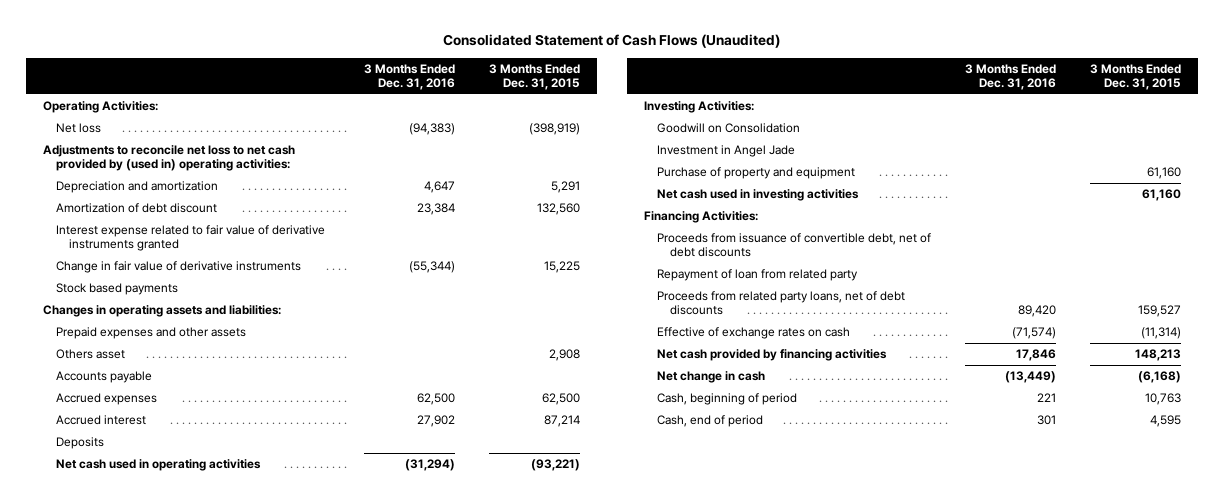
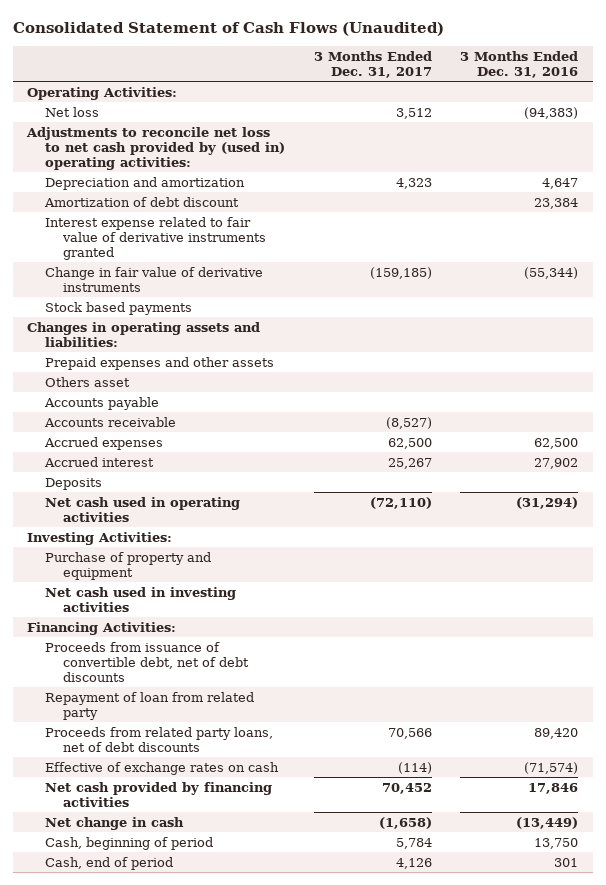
[488,63,580,91] 3 Months Ended Dec. 31, 2015 -> none
none -> [313,50,432,79] 3 Months Ended Dec. 31, 2017
none -> [44,416,177,427] Accounts receivable
[656,123,800,134] Goodwill on Consolidation -> none
[656,145,795,158] Investment in Angel Jade -> none
[1036,393,1056,403] 221 -> [534,837,579,849] 13,750

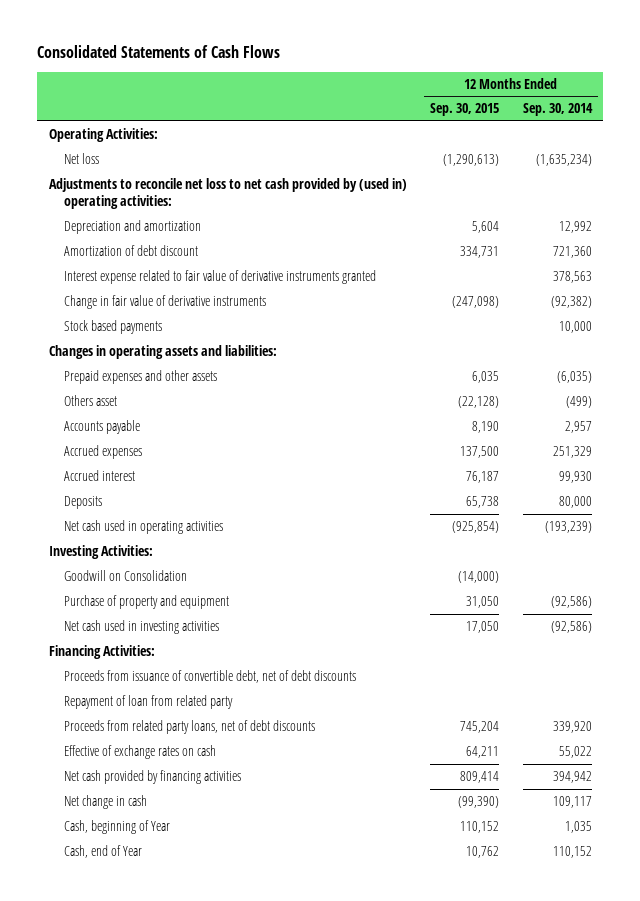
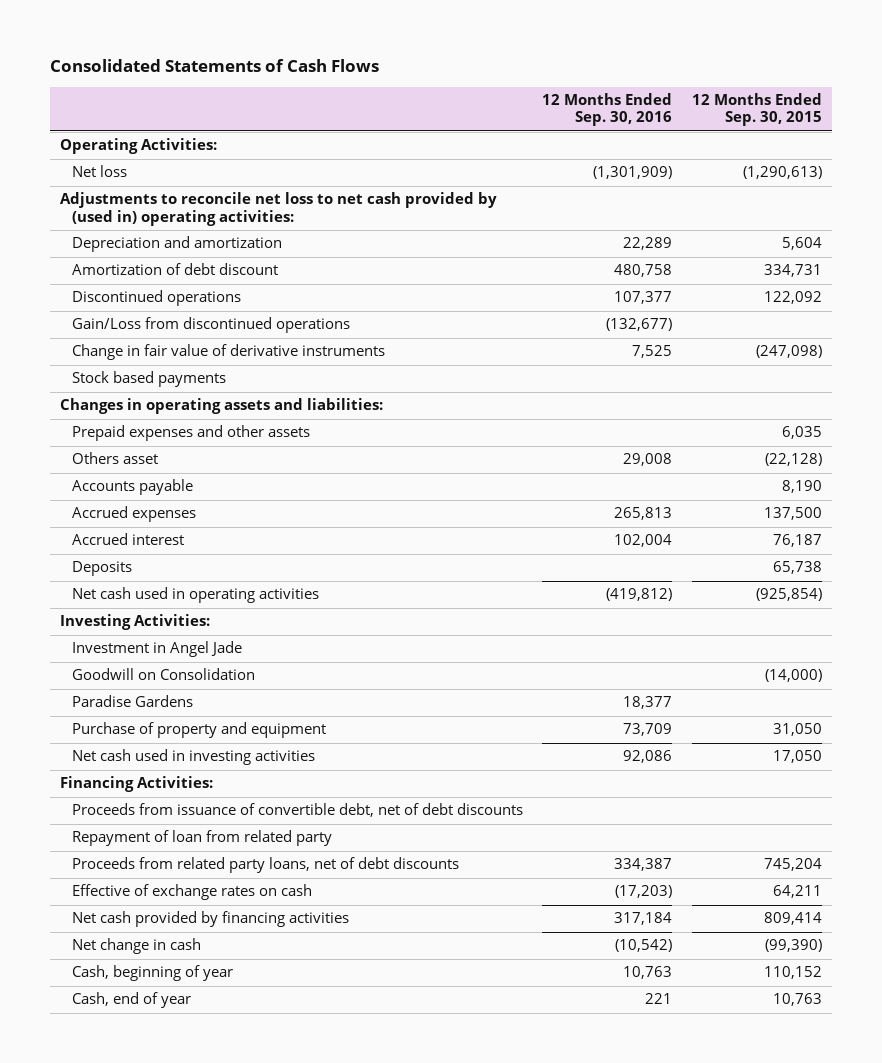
[522,103,593,117] Sep. 30, 2014 -> none
none -> [542,93,673,127] 12 Months Ended Sep. 30, 2016
[64,270,377,285] Interest expense related to fair value of derivative instruments granted -> none
none -> [71,290,241,307] Discontinued operations
none -> [71,317,350,334] Gain/Loss from discontinued operations
none -> [71,641,242,658] Investment in Angel Jade
none -> [71,695,193,708] Paradise Gardens
[64,820,171,835] Cash, beginning of Year -> [71,965,233,982] Cash, beginning of year
[64,845,143,859] Cash, end of Year -> [71,992,191,1009] Cash, end of year
[466,846,500,859] 10,762 -> [772,993,822,1007] 10,763

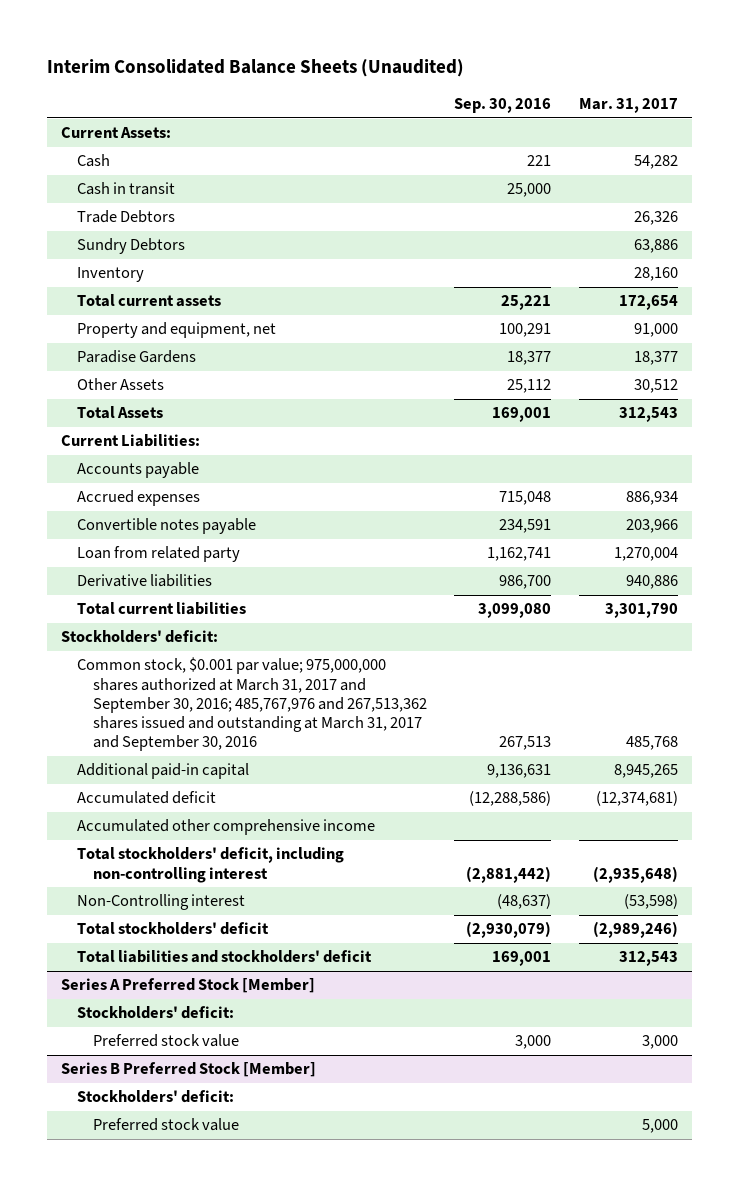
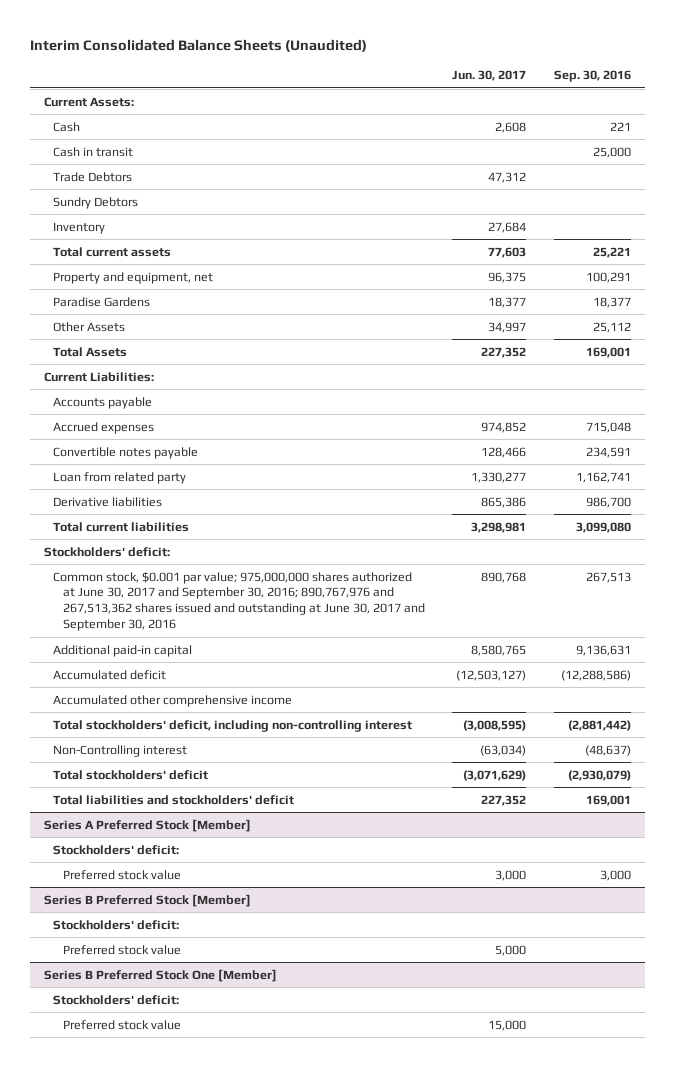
[578,98,678,114] Mar. 31, 2017 -> none
none -> [452,70,527,82] Jun. 30, 2017
[76,657,427,752] Common stock, $0.001 par value; 975,000,000 shares authorized at March 31, 2017 and September 30, 2016; 485,767,976 and 267,513,362 shares issued and outstanding at March 31, 2017 and September 30, 2016 -> [53,571,425,632] Common stock, $0.001 par value; 975,000,000 shares authorized at June 30, 2017 and September 30, 2016; 890,767,976 and 267,513,362 shares issued and outstanding at June 30, 2017 and September 30, 2016
none -> [44,968,278,982] Series B Preferred Stock One [Member]
none -> [53,994,180,1005] Stockholders' deficit:
none -> [62,1019,181,1030] Preferred stock value

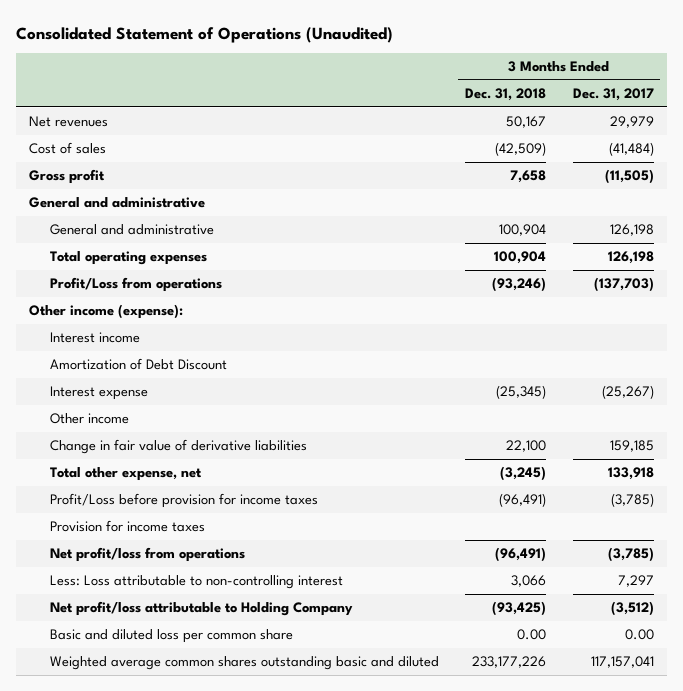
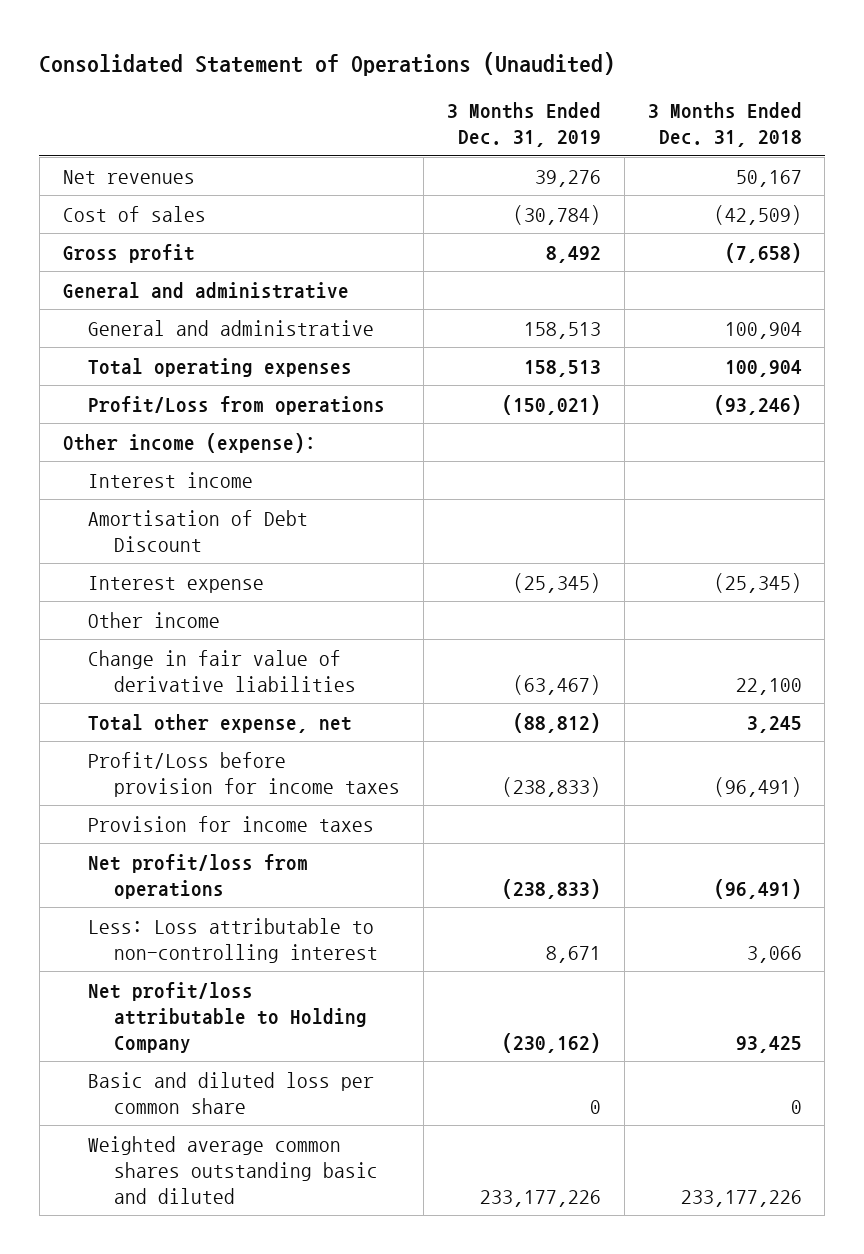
[572,88,654,102] Dec. 31, 2017 -> none
none -> [446,102,601,148] 3 Months Ended Dec. 31, 2019
[510,170,547,184] 7,658 -> [724,242,802,263] (7,658)
[49,358,227,371] Amortization of Debt Discount -> [88,509,309,552] Amortisation of Debt Discount
[500,466,547,482] (3,245) -> [746,715,802,733] 3,245
[492,601,547,617] (93,425) -> [735,1035,802,1053] 93,425
[517,629,547,641] 0.00 -> [790,1099,802,1114] 0

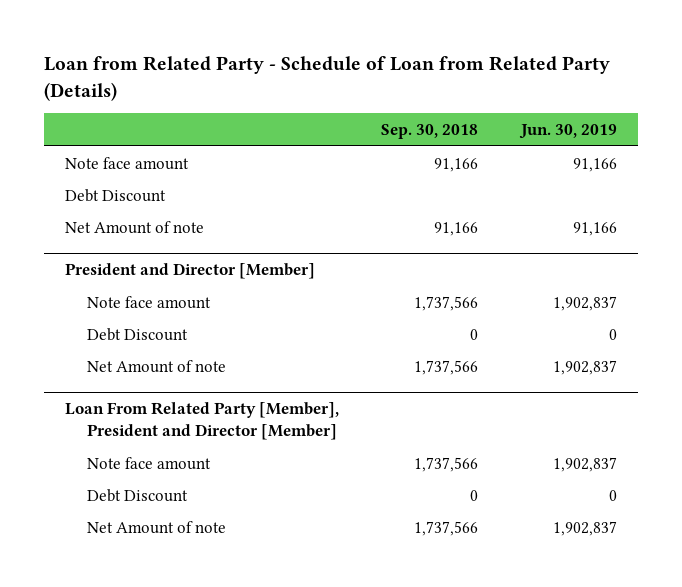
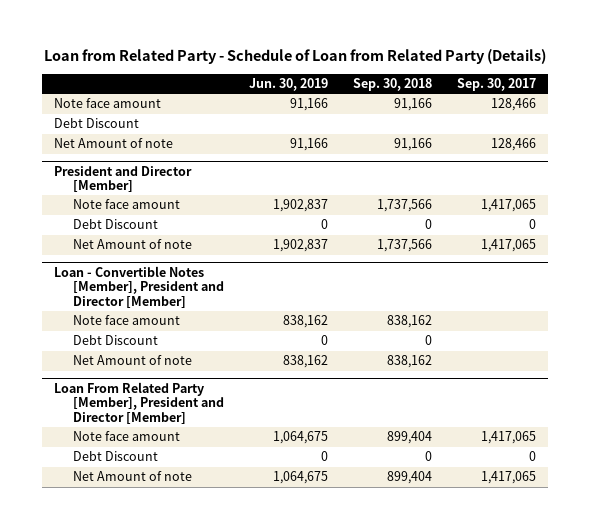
none -> [456,78,536,92] Sep. 30, 2017
none -> [54,265,224,308] Loan - Convertible Notes [Member], President and Director [Member]
none -> [72,315,180,326] Note face amount
none -> [72,335,158,346] Debt Discount
none -> [72,355,192,366] Net Amount of note
[414,456,479,472] 1,737,566 -> [386,431,432,445] 899,404
[552,456,617,472] 1,902,837 -> [272,431,328,445] 1,064,675
[414,520,479,536] 1,737,566 -> [386,471,432,485] 899,404
[552,520,617,536] 1,902,837 -> [272,471,328,485] 1,064,675

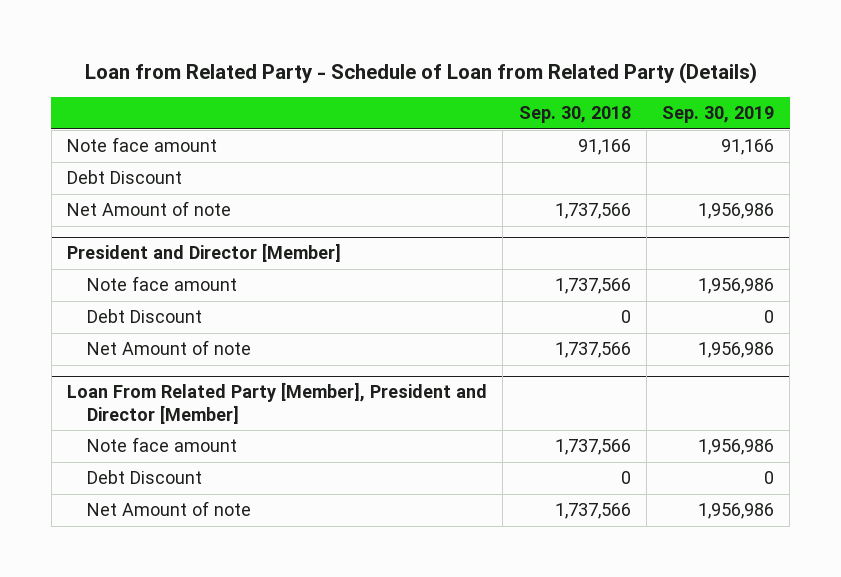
[248,78,328,92] Jun. 30, 2019 -> none
[456,78,536,92] Sep. 30, 2017 -> none
none -> [662,106,775,124] Sep. 30, 2019
[393,138,432,152] 91,166 -> [554,203,631,220] 1,737,566
[54,265,224,308] Loan - Convertible Notes [Member], President and Director [Member] -> none
[72,315,180,326] Note face amount -> none
[72,335,158,346] Debt Discount -> none
[72,355,192,366] Net Amount of note -> none
[386,431,432,445] 899,404 -> [554,439,631,456] 1,737,566
[386,471,432,485] 899,404 -> [554,503,631,520] 1,737,566

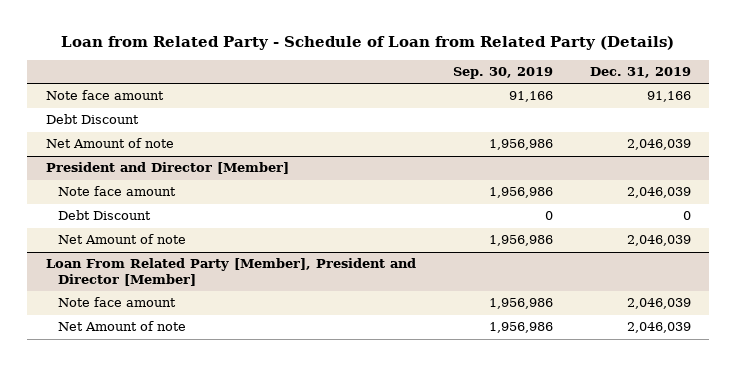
[518,106,631,124] Sep. 30, 2018 -> none
none -> [589,67,691,79] Dec. 31, 2019
[87,470,203,485] Debt Discount -> none

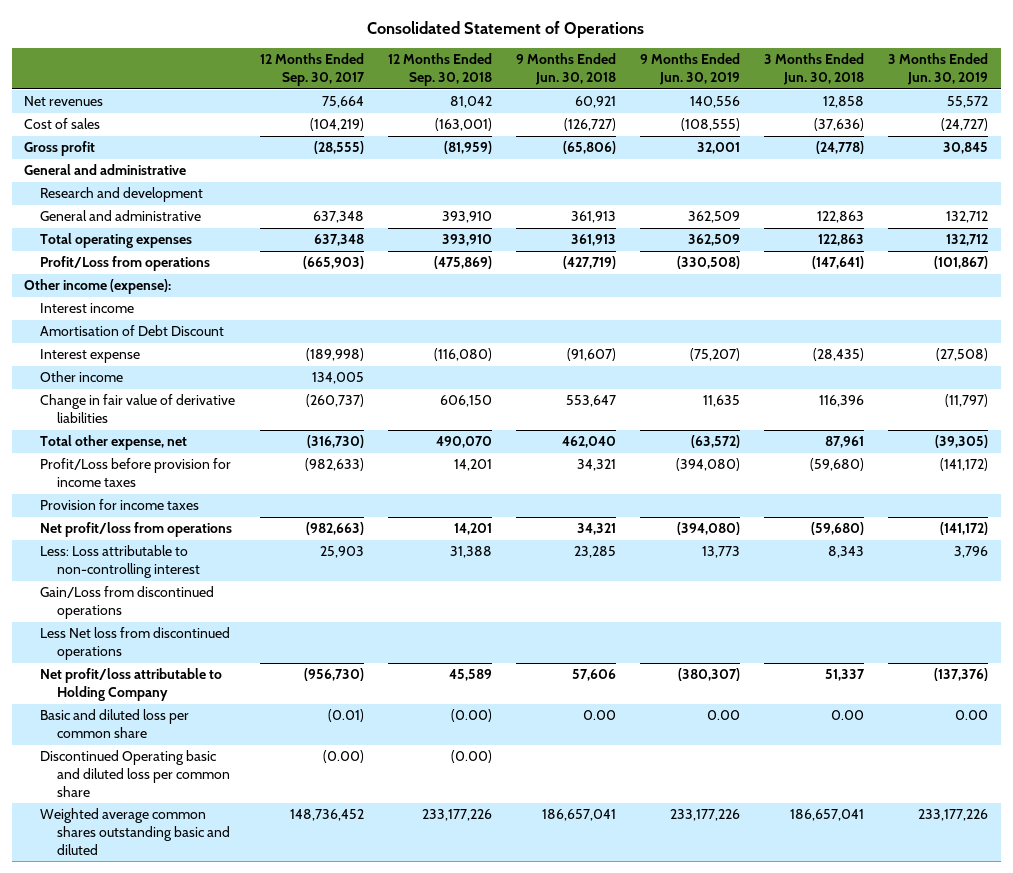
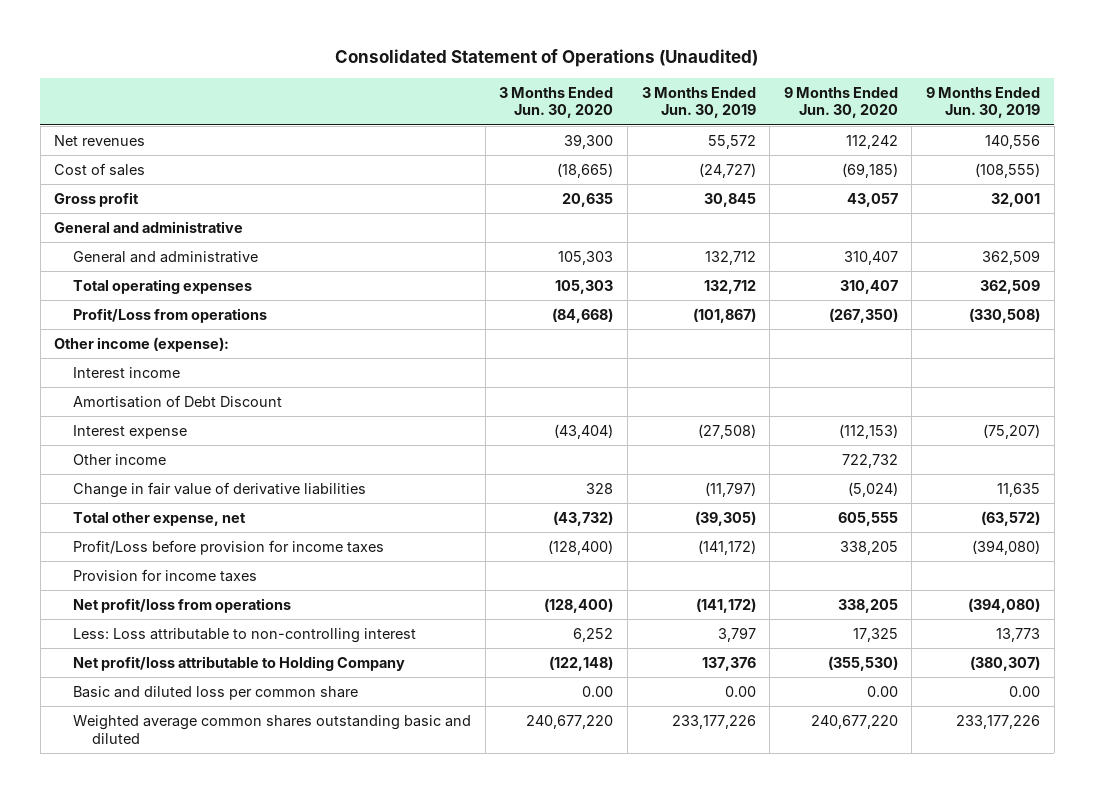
[367,20,645,38] Consolidated Statement of Operations -> [335,49,759,68] Consolidated Statement of Operations (Unaudited)
[259,53,365,87] 12 Months Ended Sep. 30, 2017 -> none
[387,53,492,87] 12 Months Ended Sep. 30, 2018 -> none
[515,53,616,86] 9 Months Ended Jun. 30, 2018 -> none
[764,53,865,86] 3 Months Ended Jun. 30, 2018 -> none
none -> [499,86,614,119] 3 Months Ended Jun. 30, 2020
none -> [783,86,898,119] 9 Months Ended Jun. 30, 2020
[40,187,204,203] Research and development -> none
[40,586,215,620] Gain/Loss from discontinued operations -> none
[40,627,231,661] Less Net loss from discontinued operations -> none
[954,546,989,559] 3,796 -> [717,626,756,642] 3,797
[934,668,989,682] (137,376) -> [701,656,756,671] 137,376
[40,750,230,797] Discontinued Operating basic and diluted loss per common share -> none

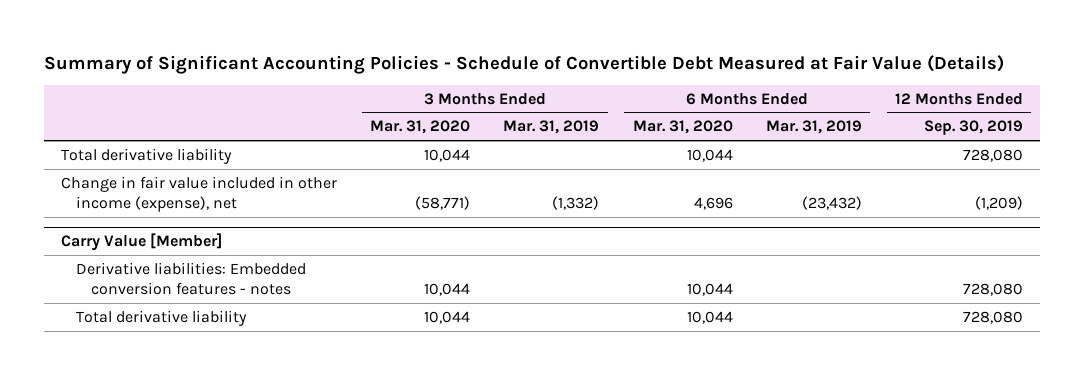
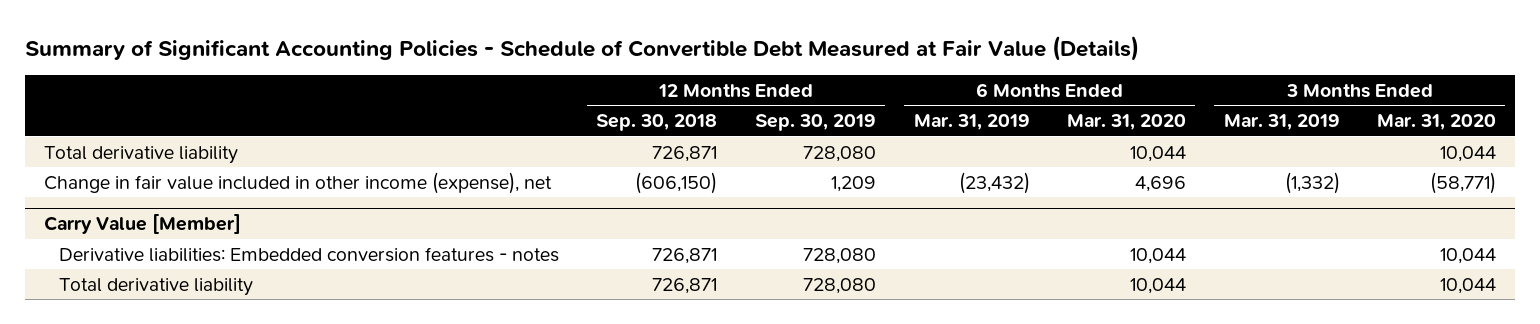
none -> [596,114,718,132] Sep. 30, 2018
[975,196,1024,211] (1,209) -> [831,175,877,192] 1,209

